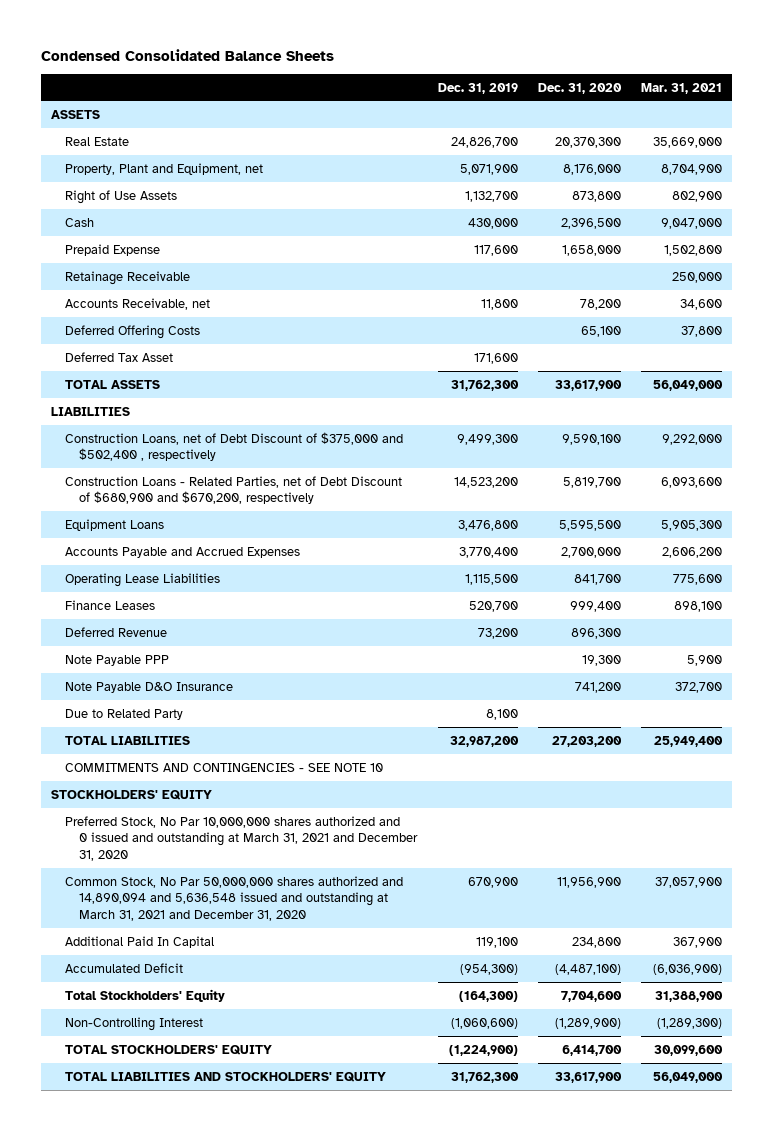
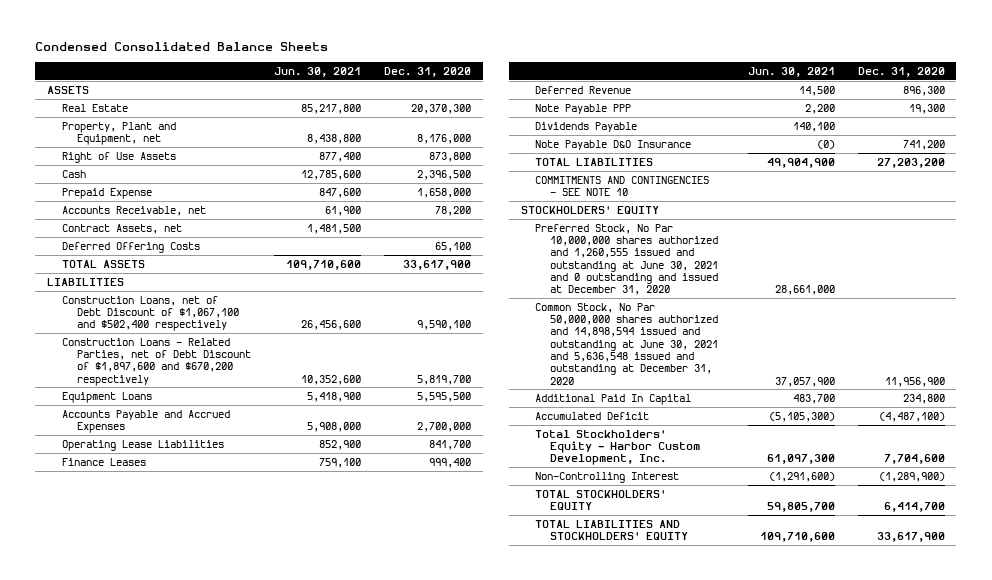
[437,82,518,94] Dec. 31, 2019 -> none
[641,82,723,94] Mar. 31, 2021 -> none
none -> [273,66,361,77] Jun. 30, 2021
[65,270,191,285] Retainage Receivable -> none
none -> [61,223,182,234] Contract Assets, net
[65,351,174,362] Deferred Tax Asset -> none
[65,431,404,462] Construction Loans, net of Debt Discount of $375,000 and $502,400 , respectively -> [61,295,239,332] Construction Loans, net of Debt Discount of $1,067,100 and $502,400 respectively
[65,475,403,505] Construction Loans - Related Parties, net of Debt Discount of $680,900 and $670,200, respectively -> [61,337,251,386] Construction Loans - Related Parties, net of Debt Discount of $1,897,600 and $670,200 respectively
none -> [535,121,638,132] Dividends Payable
[65,708,184,720] Due to Related Party -> none
[65,815,419,862] Preferred Stock, No Par 10,000,000 shares authorized and 0 issued and outstanding at March 31, 2021 and December 31, 2020 -> [535,223,719,296] Preferred Stock, No Par 10,000,000 shares authorized and 1,260,555 issued and outstanding at June 30, 2021 and 0 outstanding and issued at December 31, 2020
[65,875,404,922] Common Stock, No Par 50,000,000 shares authorized and 14,890,094 and 5,636,548 issued and outstanding at March 31, 2021 and December 31, 2020 -> [535,302,719,385] Common Stock, No Par 50,000,000 shares authorized and 14,898,594 issued and outstanding at June 30, 2021 and 5,636,548 issued and outstanding at December 31, 2020
[65,988,226,1002] Total Stockholders' Equity -> [535,428,701,466] Total Stockholders' Equity - Harbor Custom Development, Inc.

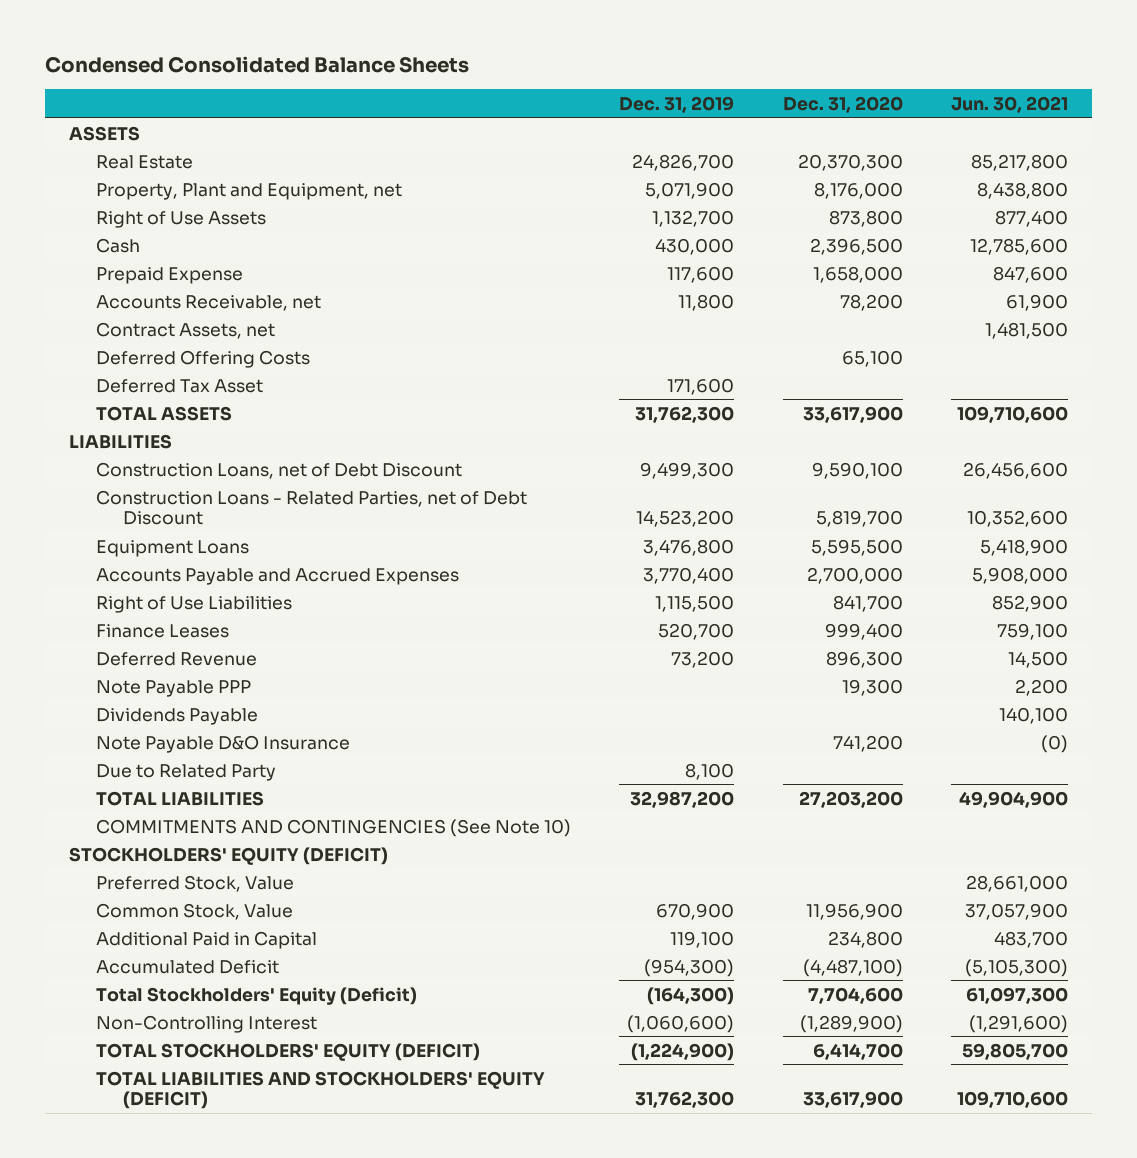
none -> [619,95,735,113] Dec. 31, 2019
none -> [96,378,264,393] Deferred Tax Asset
[61,295,239,332] Construction Loans, net of Debt Discount of $1,067,100 and $502,400 respectively -> [96,461,463,479] Construction Loans, net of Debt Discount
[61,337,251,386] Construction Loans - Related Parties, net of Debt Discount of $1,897,600 and $670,200 respectively -> [96,489,528,525] Construction Loans - Related Parties, net of Debt Discount
[61,439,224,451] Operating Lease Liabilities -> [96,595,293,613] Right of Use Liabilities
none -> [96,763,277,781] Due to Related Party
[535,175,710,197] COMMITMENTS AND CONTINGENCIES - SEE NOTE 10 -> [96,818,572,837] COMMITMENTS AND CONTINGENCIES (See Note 10)
[520,204,659,214] STOCKHOLDERS' EQUITY -> [68,846,388,865] STOCKHOLDERS' EQUITY (DEFICIT)
[535,223,719,296] Preferred Stock, No Par 10,000,000 shares authorized and 1,260,555 issued and outstanding at June 30, 2021 and 0 outstanding and issued at December 31, 2020 -> [96,874,295,892] Preferred Stock, Value
[535,302,719,385] Common Stock, No Par 50,000,000 shares authorized and 14,898,594 issued and outstanding at June 30, 2021 and 5,636,548 issued and outstanding at December 31, 2020 -> [96,902,294,920] Common Stock, Value
[535,393,692,405] Additional Paid In Capital -> [96,930,318,949] Additional Paid in Capital
[535,428,701,466] Total Stockholders' Equity - Harbor Custom Development, Inc. -> [96,986,418,1005] Total Stockholders' Equity (Deficit)
[535,488,667,511] TOTAL STOCKHOLDERS' EQUITY -> [96,1042,481,1061] TOTAL STOCKHOLDERS' EQUITY (DEFICIT)
[535,519,689,541] TOTAL LIABILITIES AND STOCKHOLDERS' EQUITY -> [96,1070,546,1109] TOTAL LIABILITIES AND STOCKHOLDERS' EQUITY (DEFICIT)

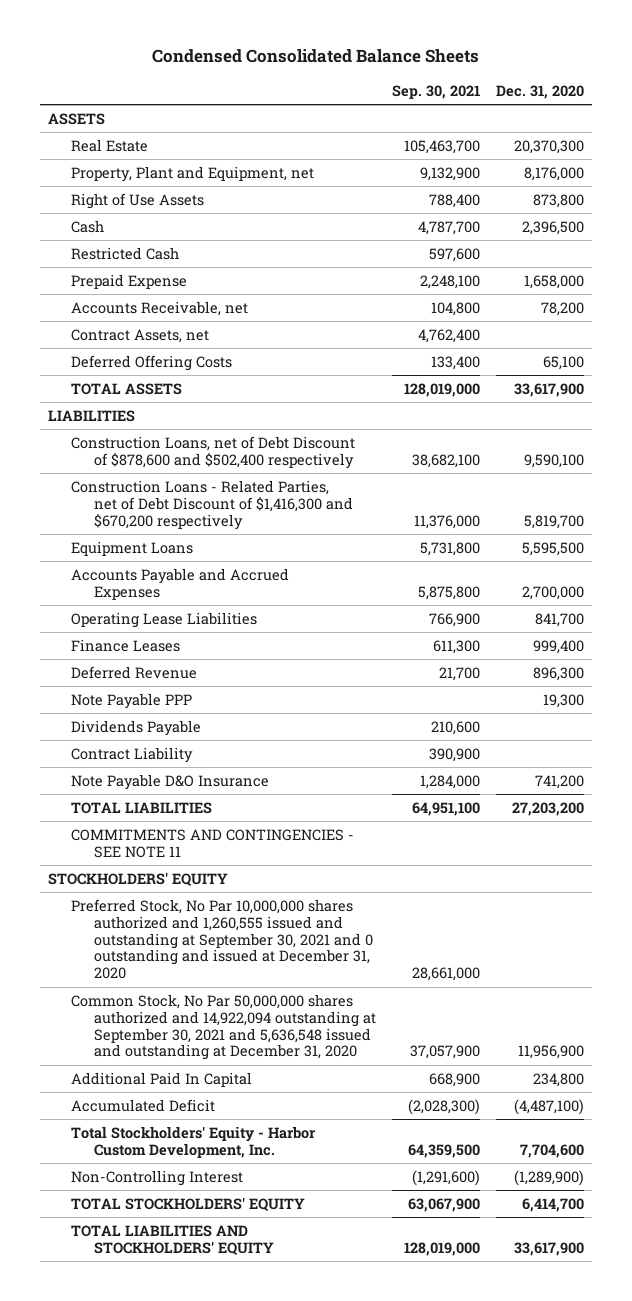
[619,95,735,113] Dec. 31, 2019 -> none
[950,95,1068,113] Jun. 30, 2021 -> none
none -> [391,84,480,99] Sep. 30, 2021
none -> [70,246,179,260] Restricted Cash
[96,378,264,393] Deferred Tax Asset -> none
[96,461,463,479] Construction Loans, net of Debt Discount -> [70,435,355,469] Construction Loans, net of Debt Discount of $878,600 and $502,400 respectively
[96,489,528,525] Construction Loans - Related Parties, net of Debt Discount -> [70,479,353,530] Construction Loans - Related Parties, net of Debt Discount of $1,416,300 and $670,200 respectively
[96,595,293,613] Right of Use Liabilities -> [70,611,257,628] Operating Lease Liabilities
none -> [70,746,193,763] Contract Liability
[96,763,277,781] Due to Related Party -> none
[96,818,572,837] COMMITMENTS AND CONTINGENCIES (See Note 10) -> [70,828,354,858] COMMITMENTS AND CONTINGENCIES - SEE NOTE 11
[68,846,388,865] STOCKHOLDERS' EQUITY (DEFICIT) -> [47,871,228,886] STOCKHOLDERS' EQUITY
[96,874,295,892] Preferred Stock, Value -> [70,898,373,980] Preferred Stock, No Par 10,000,000 shares authorized and 1,260,555 issued and outstanding at September 30, 2021 and 0 outstanding and issued at December 31, 2020
[96,902,294,920] Common Stock, Value -> [70,993,376,1061] Common Stock, No Par 50,000,000 shares authorized and 14,922,094 outstanding at September 30, 2021 and 5,636,548 issued and outstanding at December 31, 2020
[96,930,318,949] Additional Paid in Capital -> [70,1071,252,1087] Additional Paid In Capital
[96,986,418,1005] Total Stockholders' Equity (Deficit) -> [70,1125,316,1158] Total Stockholders' Equity - Harbor Custom Development, Inc.
[96,1042,481,1061] TOTAL STOCKHOLDERS' EQUITY (DEFICIT) -> [70,1196,305,1211] TOTAL STOCKHOLDERS' EQUITY
[96,1070,546,1109] TOTAL LIABILITIES AND STOCKHOLDERS' EQUITY (DEFICIT) -> [70,1224,274,1255] TOTAL LIABILITIES AND STOCKHOLDERS' EQUITY

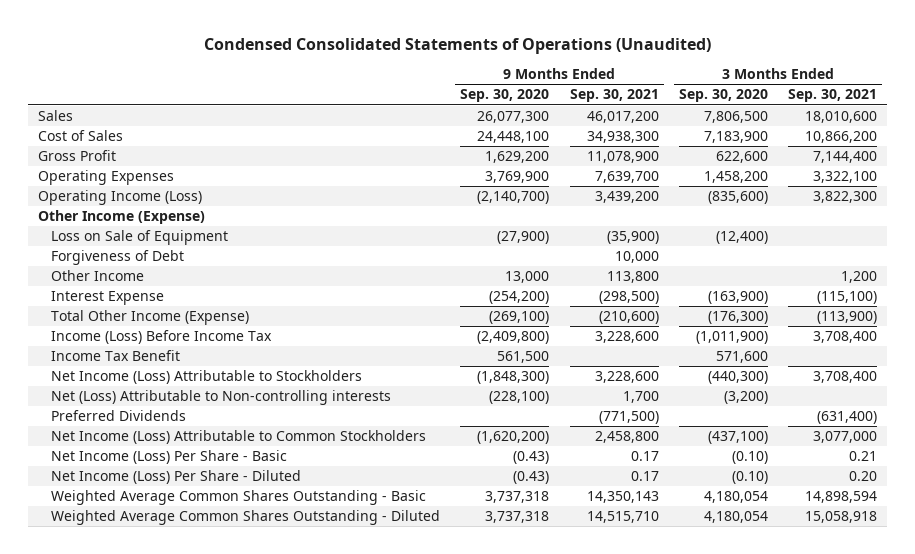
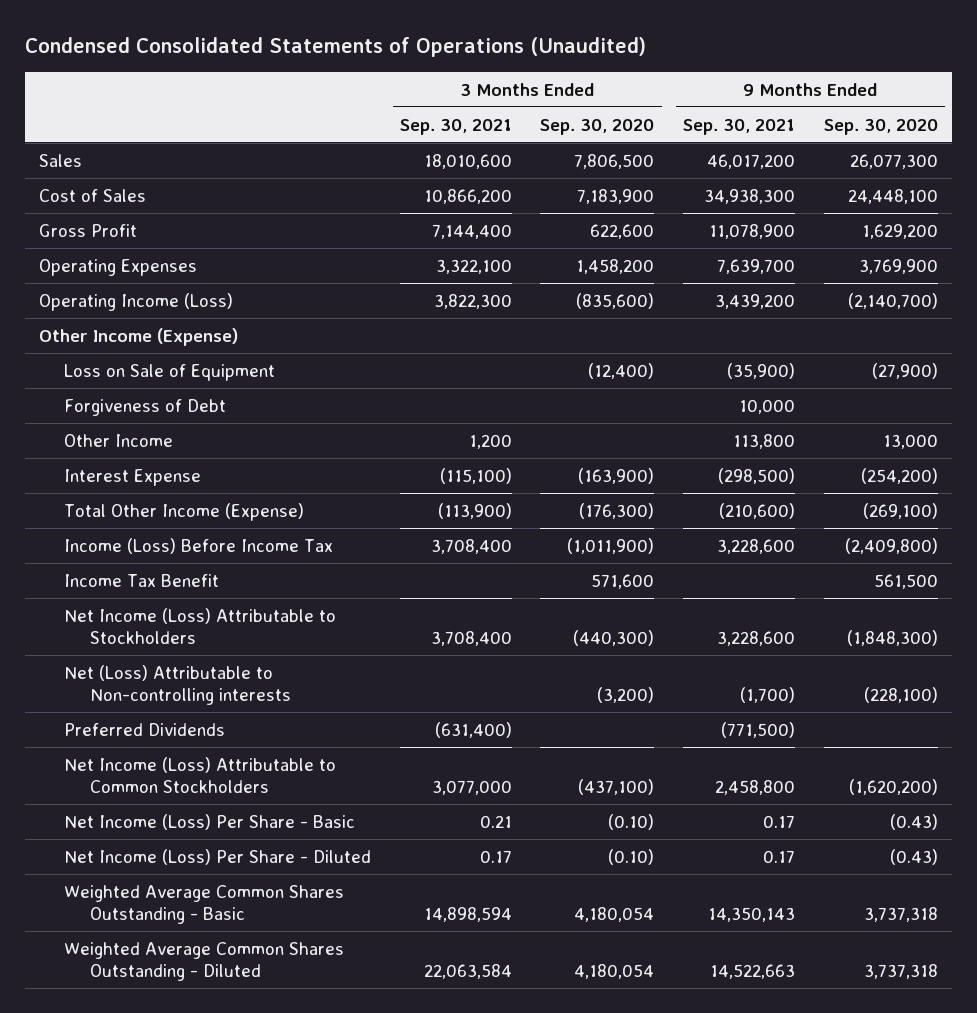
[622,391,659,404] 1,700 -> [740,687,796,704] (1,700)
[849,471,878,482] 0.20 -> [479,849,512,863] 0.17
[586,511,659,524] 14,515,710 -> [710,964,796,980] 14,522,663
[805,511,878,524] 15,058,918 -> [423,964,512,980] 22,063,584

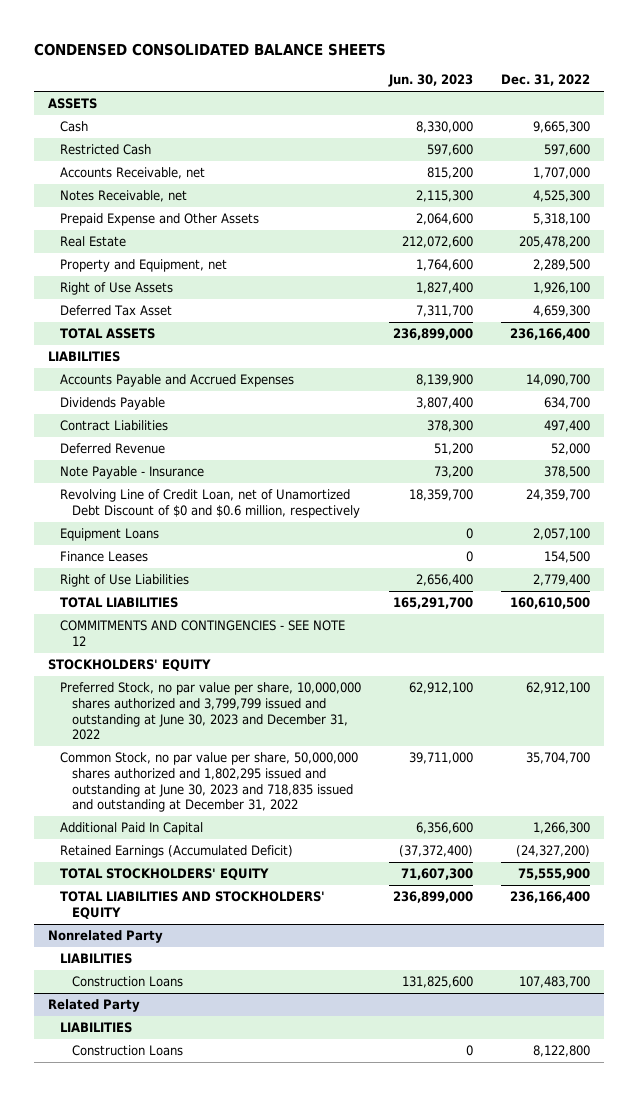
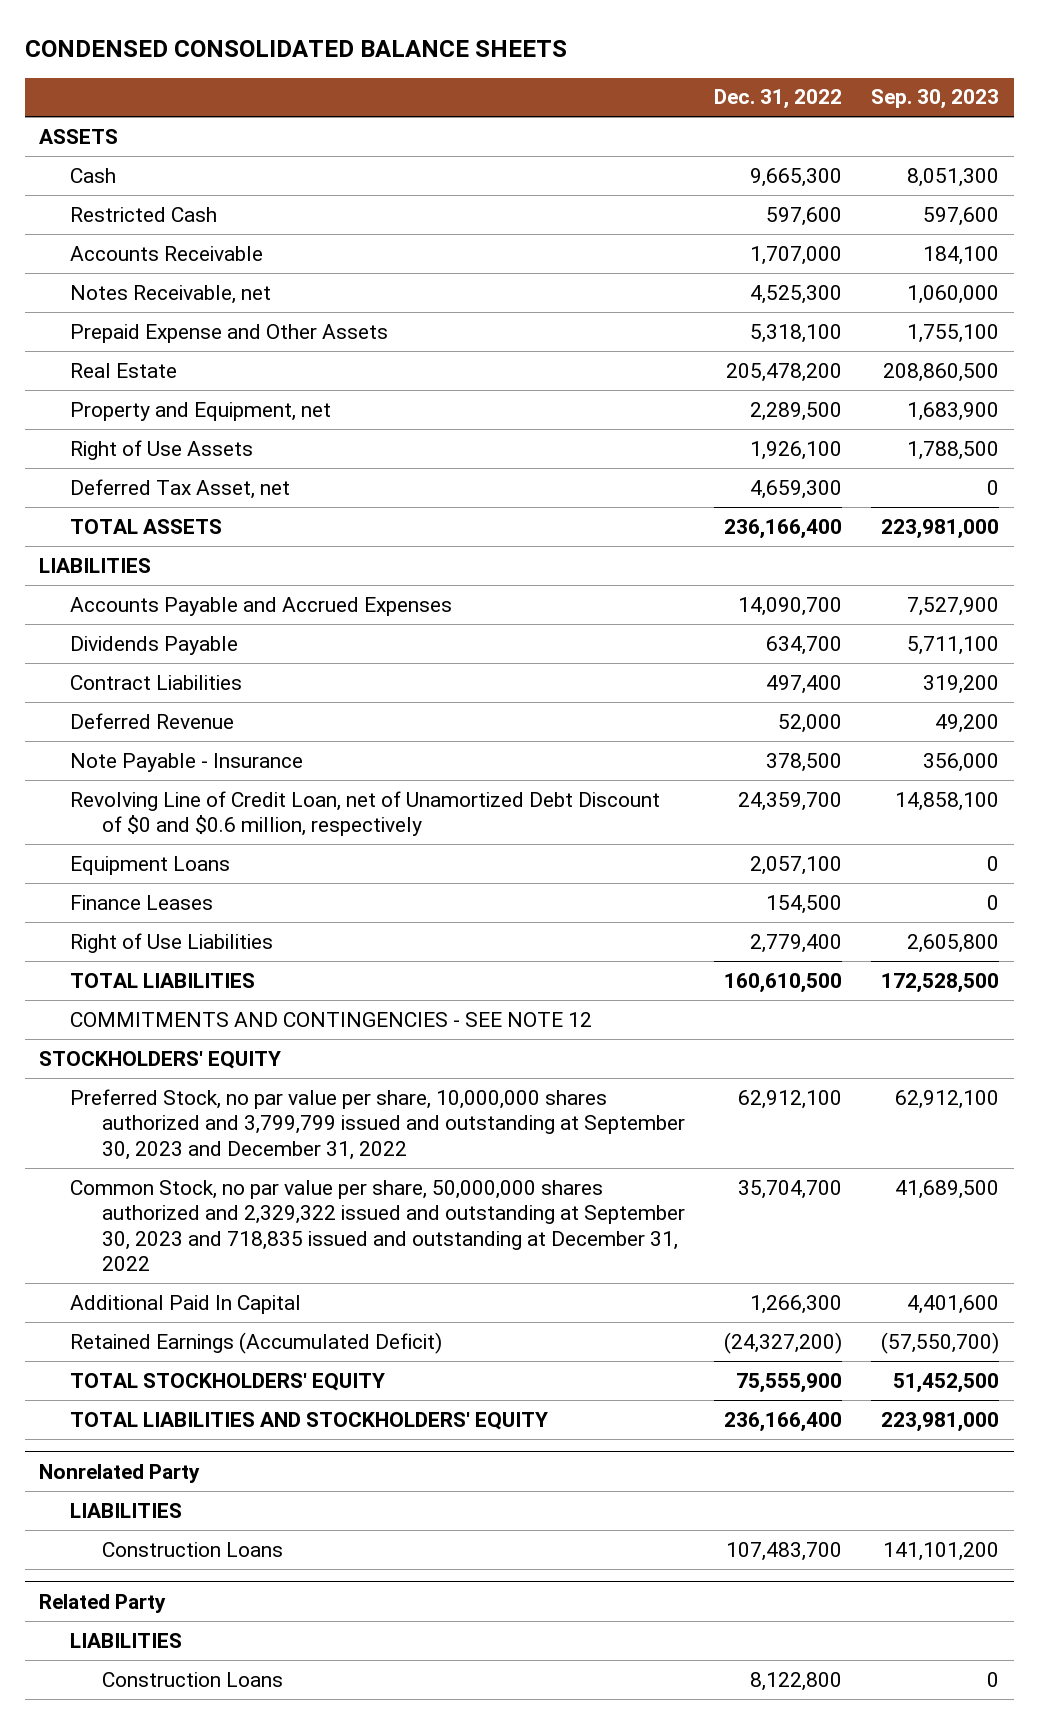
[388,74,474,88] Jun. 30, 2023 -> none
none -> [870,89,999,110] Sep. 30, 2023
[60,167,206,180] Accounts Receivable, net -> [70,245,264,261] Accounts Receivable
[60,305,173,317] Deferred Tax Asset -> [70,478,291,499] Deferred Tax Asset, net
[60,682,362,741] Preferred Stock, no par value per share, 10,000,000 shares authorized and 3,799,799 issued and outstanding at June 30, 2023 and December 31, 2022 -> [70,1088,685,1160] Preferred Stock, no par value per share, 10,000,000 shares authorized and 3,799,799 issued and outstanding at September 30, 2023 and December 31, 2022
[60,752,359,813] Common Stock, no par value per share, 50,000,000 shares authorized and 1,802,295 issued and outstanding at June 30, 2023 and 718,835 issued and outstanding at December 31, 2022 -> [70,1179,685,1272] Common Stock, no par value per share, 50,000,000 shares authorized and 2,329,322 issued and outstanding at September 30, 2023 and 718,835 issued and outstanding at December 31, 2022

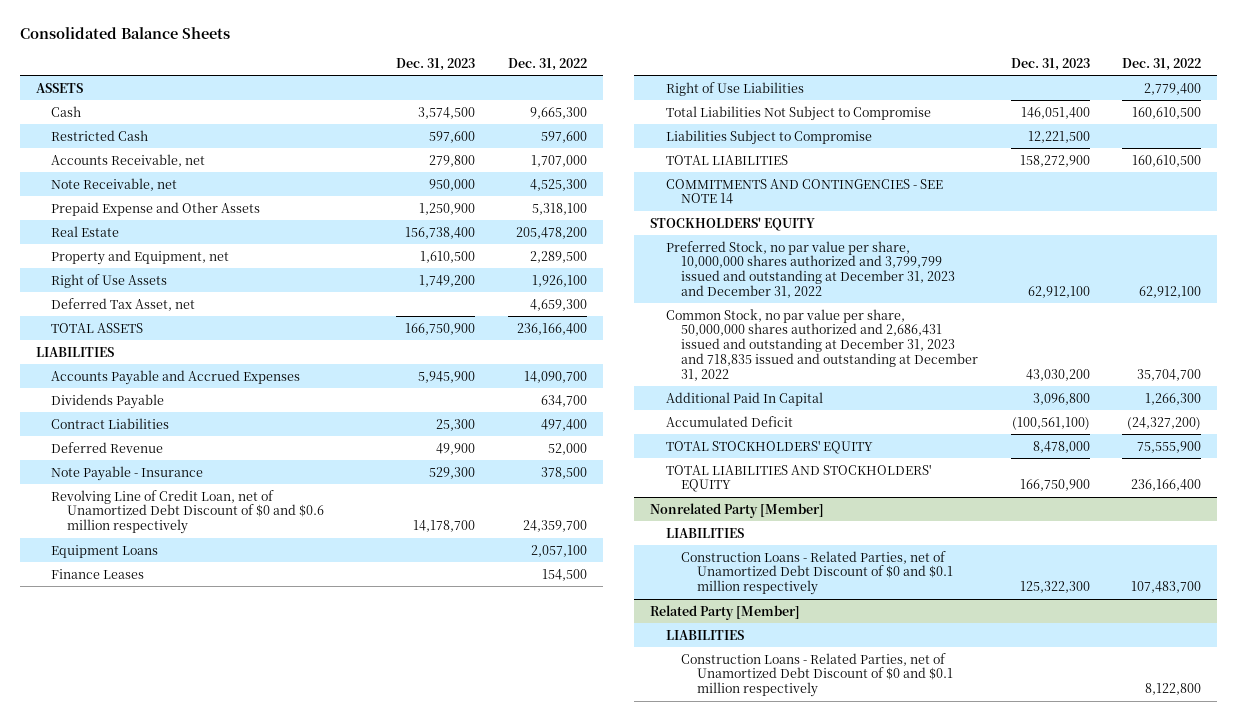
[24,39,567,57] CONDENSED CONSOLIDATED BALANCE SHEETS -> [19,26,230,39] Consolidated Balance Sheets
[870,89,999,110] Sep. 30, 2023 -> none
none -> [396,57,476,71] Dec. 31, 2023
[70,245,264,261] Accounts Receivable -> [51,153,206,167] Accounts Receivable, net
[70,284,272,304] Notes Receivable, net -> [51,177,178,191] Note Receivable, net
[70,790,661,837] Revolving Line of Credit Loan, net of Unamortized Debt Discount of $0 and $0.6 million, respectively -> [51,489,325,535] Revolving Line of Credit Loan, net of Unamortized Debt Discount of $0 and $0.6 million respectively
none -> [665,105,931,121] Total Liabilities Not Subject to Compromise
none -> [665,129,872,145] Liabilities Subject to Compromise
[70,1011,593,1027] COMMITMENTS AND CONTINGENCIES - SEE NOTE 12 -> [665,178,943,205] COMMITMENTS AND CONTINGENCIES - SEE NOTE 14
[70,1088,685,1160] Preferred Stock, no par value per share, 10,000,000 shares authorized and 3,799,799 issued and outstanding at September 30, 2023 and December 31, 2022 -> [665,240,956,298] Preferred Stock, no par value per share, 10,000,000 shares authorized and 3,799,799 issued and outstanding at December 31, 2023 and December 31, 2022
[70,1179,685,1272] Common Stock, no par value per share, 50,000,000 shares authorized and 2,329,322 issued and outstanding at September 30, 2023 and 718,835 issued and outstanding at December 31, 2022 -> [665,308,979,381] Common Stock, no par value per share, 50,000,000 shares authorized and 2,686,431 issued and outstanding at December 31, 2023 and 718,835 issued and outstanding at December 31, 2022
[70,1331,443,1354] Retained Earnings (Accumulated Deficit) -> [665,415,793,427] Accumulated Deficit
[39,1463,201,1483] Nonrelated Party -> [649,502,824,518] Nonrelated Party [Member]
[101,1541,283,1557] Construction Loans -> [681,550,954,596] Construction Loans - Related Parties, net of Unamortized Debt Discount of $0 and $0.1 million respectively
[39,1593,167,1613] Related Party -> [649,604,800,620] Related Party [Member]
[101,1671,283,1687] Construction Loans -> [681,652,954,698] Construction Loans - Related Parties, net of Unamortized Debt Discount of $0 and $0.1 million respectively

